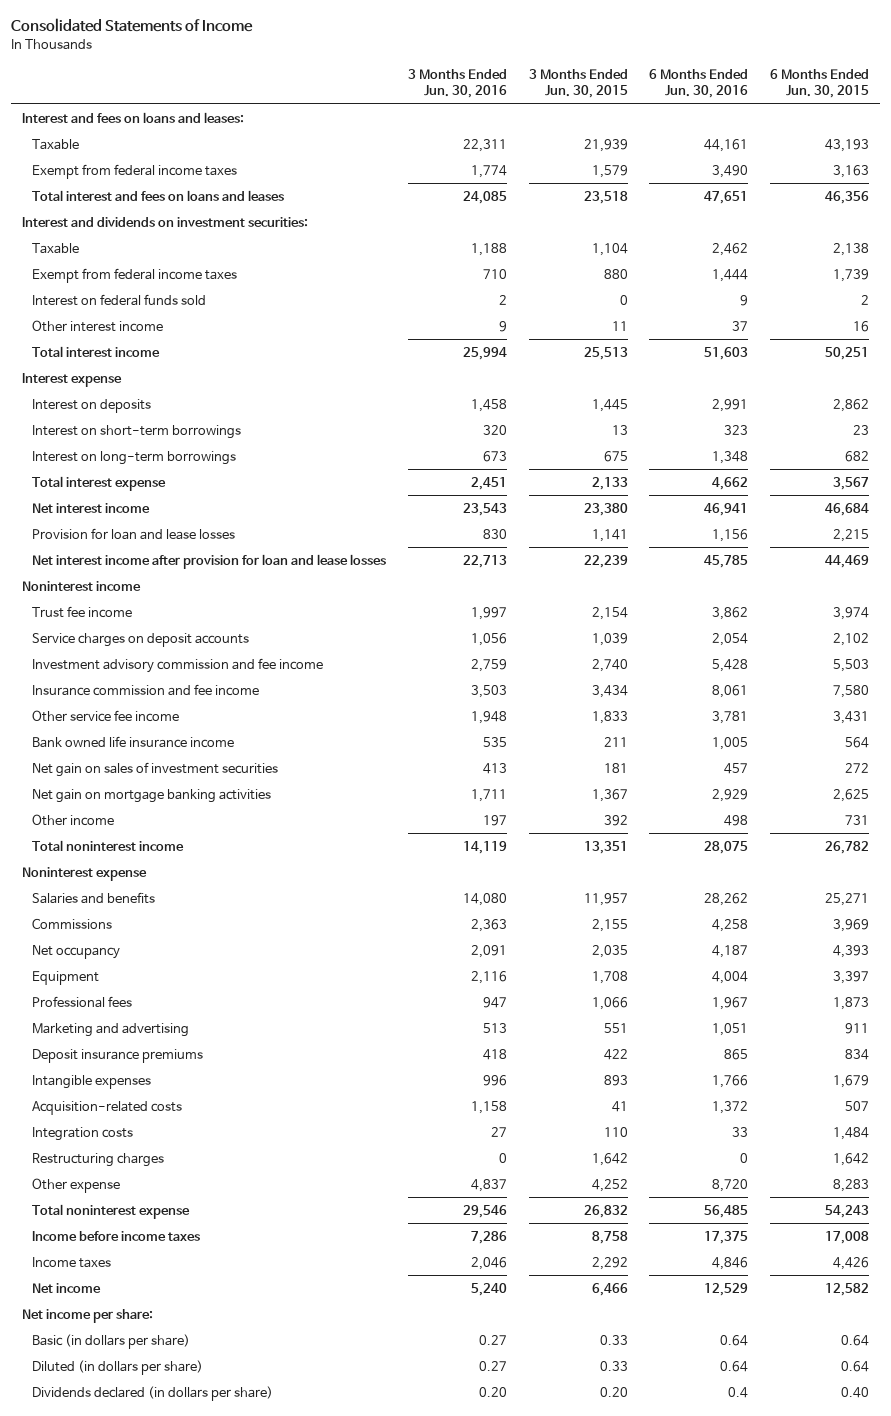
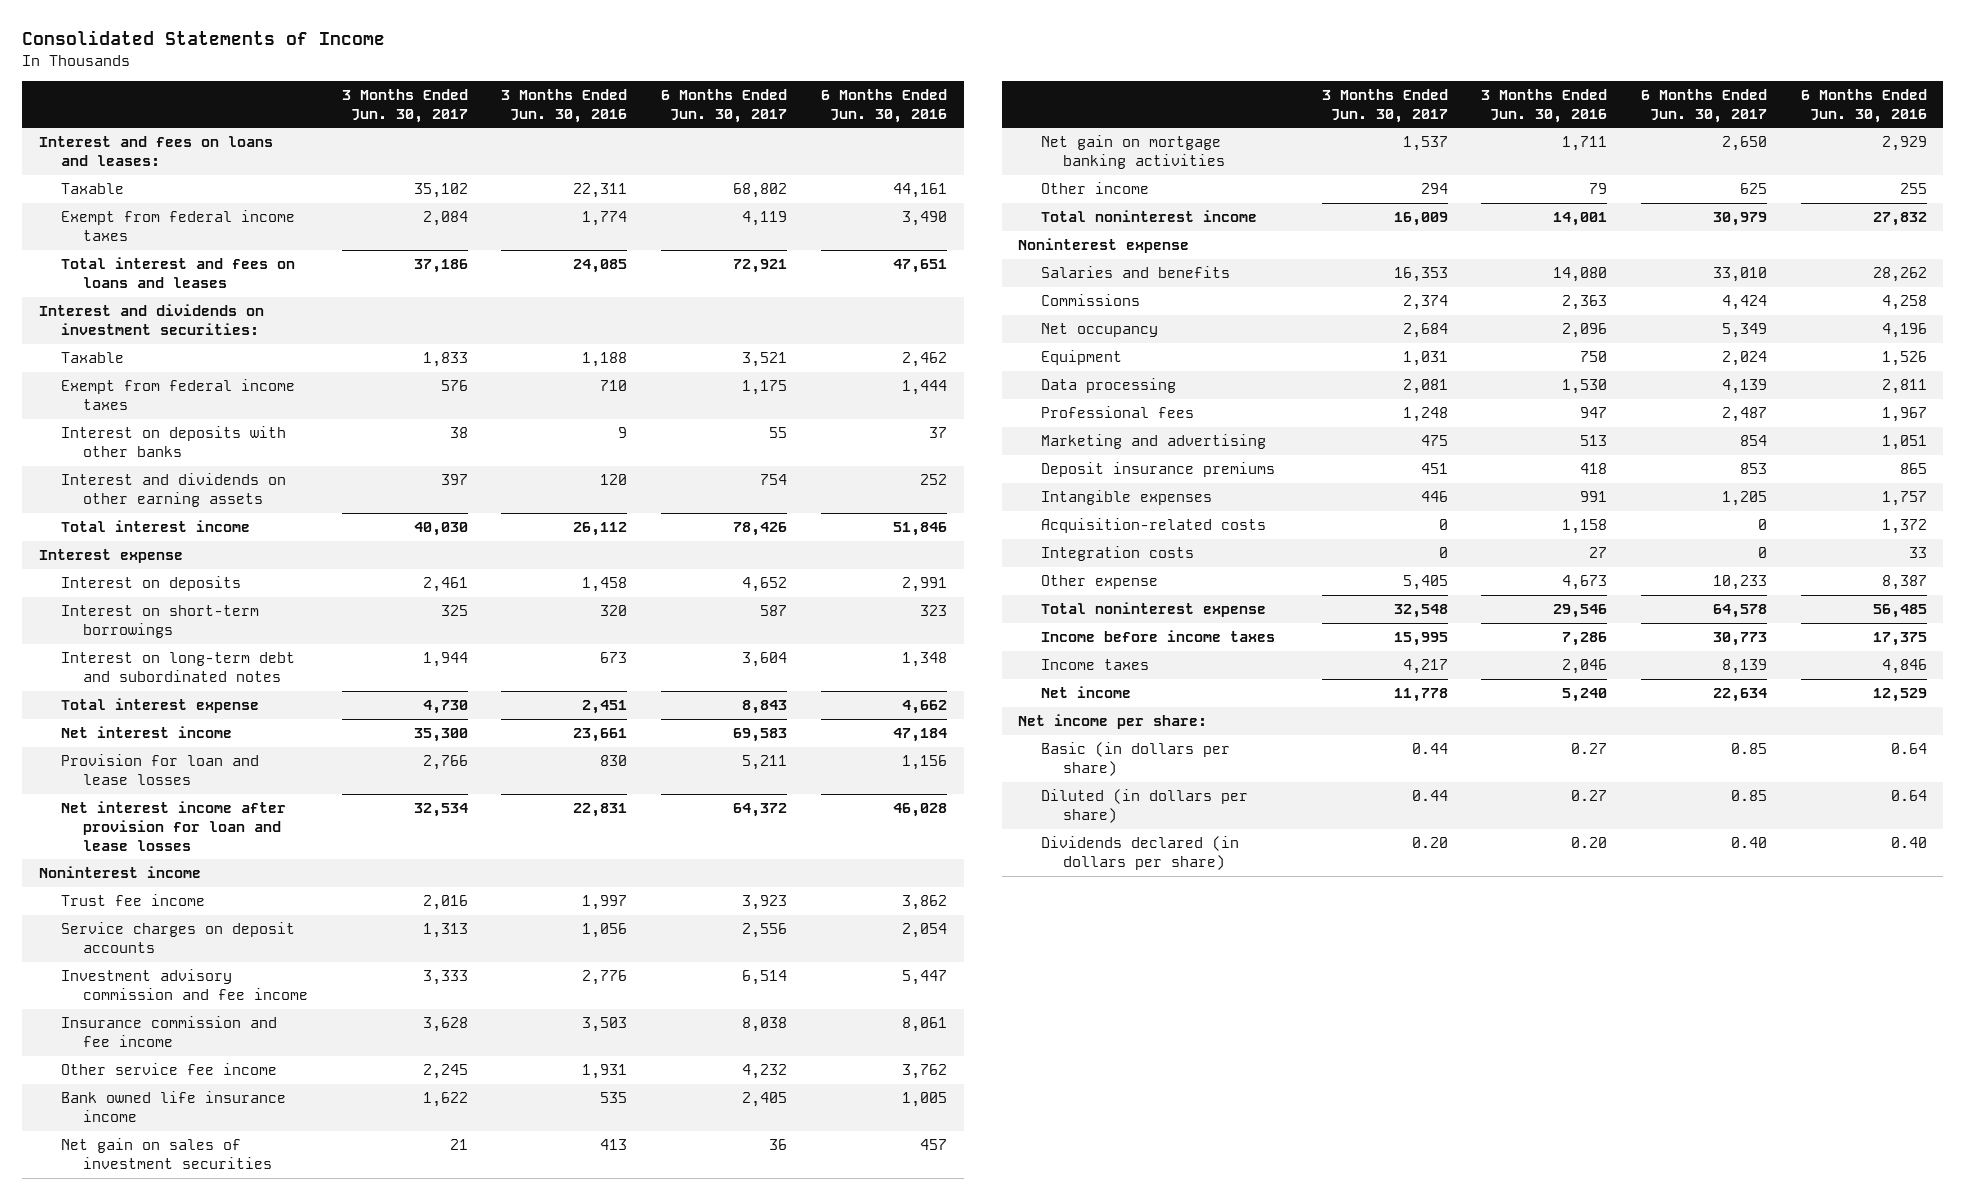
[528,68,628,99] 3 Months Ended Jun. 30, 2015 -> none
[770,68,870,99] 6 Months Ended Jun. 30, 2015 -> none
none -> [341,89,468,123] 3 Months Ended Jun. 30, 2017
none -> [661,89,788,123] 6 Months Ended Jun. 30, 2017
[32,293,207,306] Interest on federal funds sold -> none
none -> [60,426,286,458] Interest on deposits with other banks
[32,319,164,332] Other interest income -> [60,473,286,508] Interest and dividends on other earning assets
[498,320,507,332] 9 -> [600,474,628,486] 120
[732,320,749,331] 37 -> [919,474,947,486] 252
[462,346,507,360] 25,994 -> [573,522,628,537] 26,112
[704,346,749,360] 51,603 -> [892,522,947,537] 51,846
[32,450,237,465] Interest on long-term borrowings -> [60,652,295,683] Interest on long-term debt and subordinated notes
[462,502,507,516] 23,543 -> [573,728,628,743] 23,661
[704,502,749,516] 46,941 -> [892,728,947,743] 47,184
[462,554,507,568] 22,713 -> [573,803,628,818] 22,831
[704,554,749,568] 45,785 -> [892,803,947,818] 46,028
[470,658,507,672] 2,759 -> [582,970,628,986] 2,776
[712,658,749,672] 5,428 -> [901,970,947,986] 5,447
[470,710,507,724] 1,948 -> [582,1064,628,1080] 1,931
[712,710,749,724] 3,781 -> [901,1064,947,1080] 3,762
[482,814,507,826] 197 -> [1589,183,1608,195] 79
[724,814,749,826] 498 -> [1899,183,1927,195] 255
[462,840,507,854] 14,119 -> [1553,212,1608,227] 14,001
[704,840,749,854] 28,075 -> [1872,212,1927,227] 27,832
[470,944,507,958] 2,091 -> [1562,323,1608,339] 2,096
[712,944,749,958] 4,187 -> [1881,323,1927,339] 4,196
[470,970,507,984] 2,116 -> [1580,351,1608,363] 750
[712,970,749,984] 4,004 -> [1881,351,1927,367] 1,526
none -> [1040,378,1176,394] Data processing
[482,1074,507,1086] 996 -> [1580,491,1608,503] 991
[712,1074,749,1088] 1,766 -> [1881,491,1927,507] 1,757
[32,1152,165,1167] Restructuring charges -> none
[470,1178,507,1192] 4,837 -> [1562,575,1608,591] 4,673
[712,1178,749,1192] 8,720 -> [1881,575,1927,591] 8,387
[728,1386,749,1398] 0.4 -> [1890,837,1927,849] 0.40

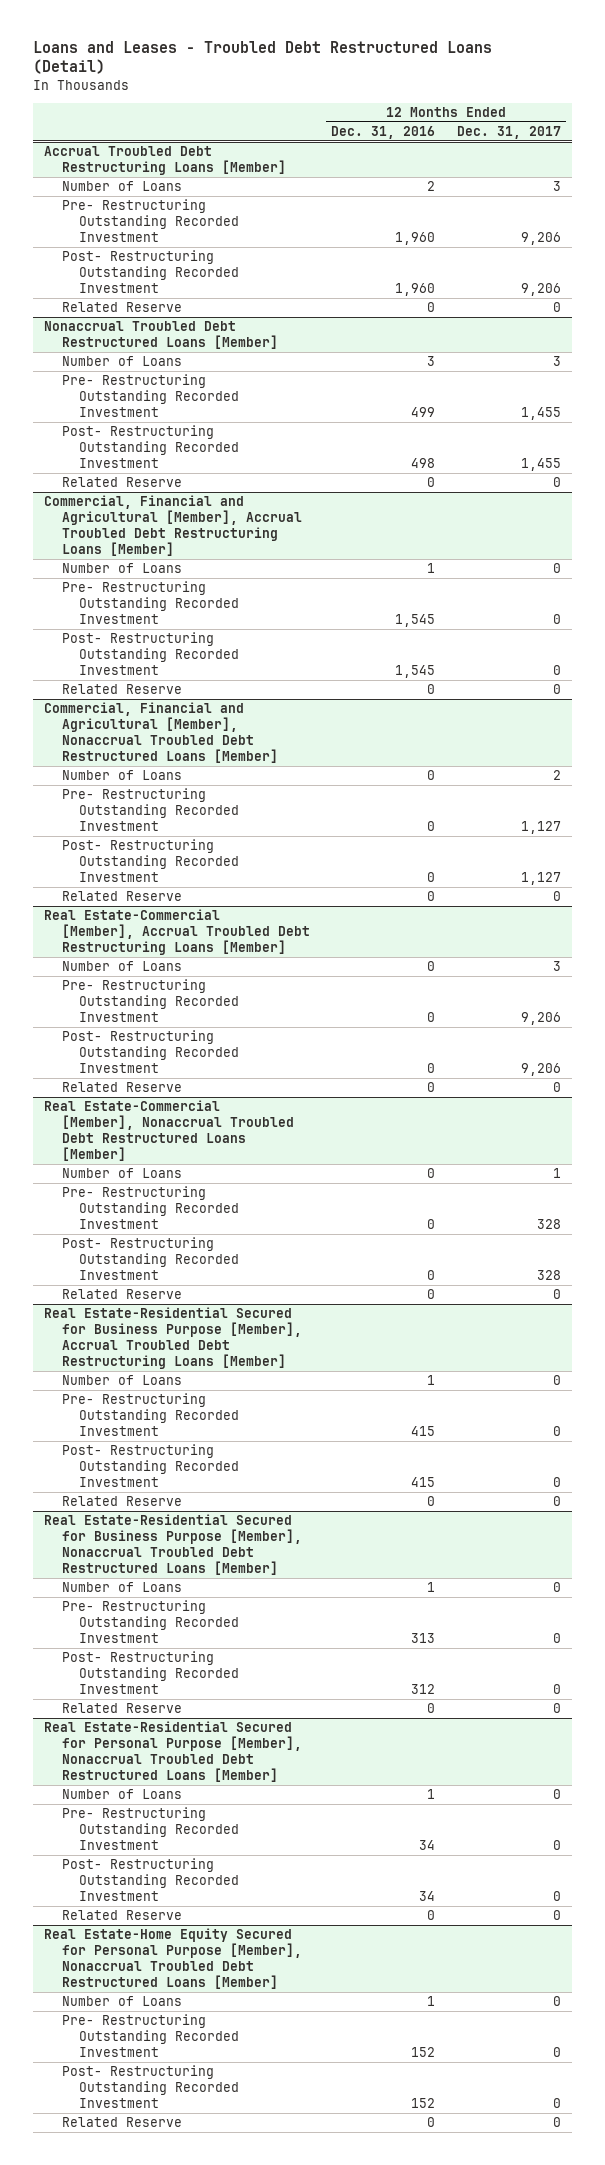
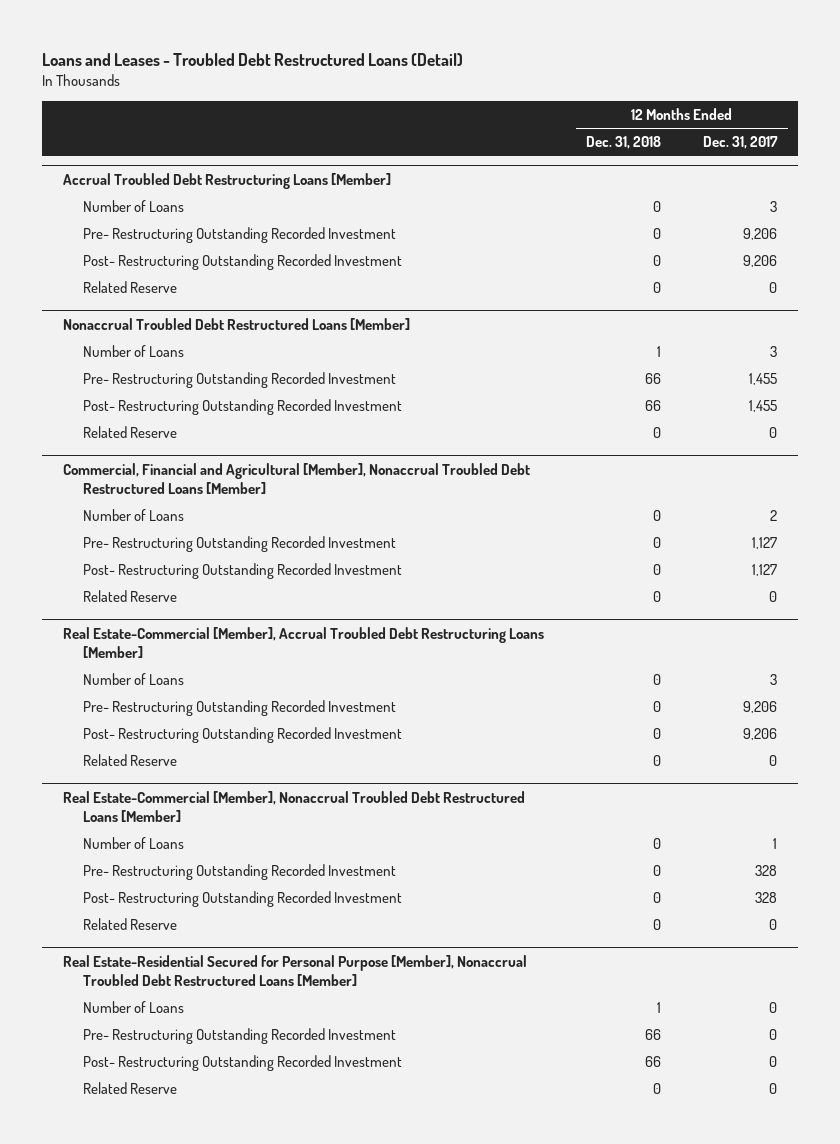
[331,125,436,139] Dec. 31, 2016 -> none
none -> [586,136,662,150] Dec. 31, 2018
[43,495,302,556] Commercial, Financial and Agricultural [Member], Accrual Troubled Debt Restructuring Loans [Member] -> none
[61,563,182,574] Number of Loans -> none
[61,581,240,625] Pre- Restructuring Outstanding Recorded Investment -> none
[61,632,240,676] Post- Restructuring Outstanding Recorded Investment -> none
[61,684,182,695] Related Reserve -> none
[43,1307,302,1369] Real Estate-Residential Secured for Business Purpose [Member], Accrual Troubled Debt Restructuring Loans [Member] -> none
[61,1375,182,1386] Number of Loans -> none
[61,1393,240,1437] Pre- Restructuring Outstanding Recorded Investment -> none
[61,1444,240,1488] Post- Restructuring Outstanding Recorded Investment -> none
[61,1496,182,1507] Related Reserve -> none
[43,1514,302,1575] Real Estate-Residential Secured for Business Purpose [Member], Nonaccrual Troubled Debt Restructured Loans [Member] -> none
[61,1582,182,1593] Number of Loans -> none
[61,1600,240,1644] Pre- Restructuring Outstanding Recorded Investment -> none
[61,1651,240,1695] Post- Restructuring Outstanding Recorded Investment -> none
[61,1703,182,1714] Related Reserve -> none
[43,1928,302,1989] Real Estate-Home Equity Secured for Personal Purpose [Member], Nonaccrual Troubled Debt Restructured Loans [Member] -> none
[61,1996,182,2007] Number of Loans -> none
[61,2014,240,2058] Pre- Restructuring Outstanding Recorded Investment -> none
[61,2065,240,2109] Post- Restructuring Outstanding Recorded Investment -> none
[61,2117,182,2128] Related Reserve -> none

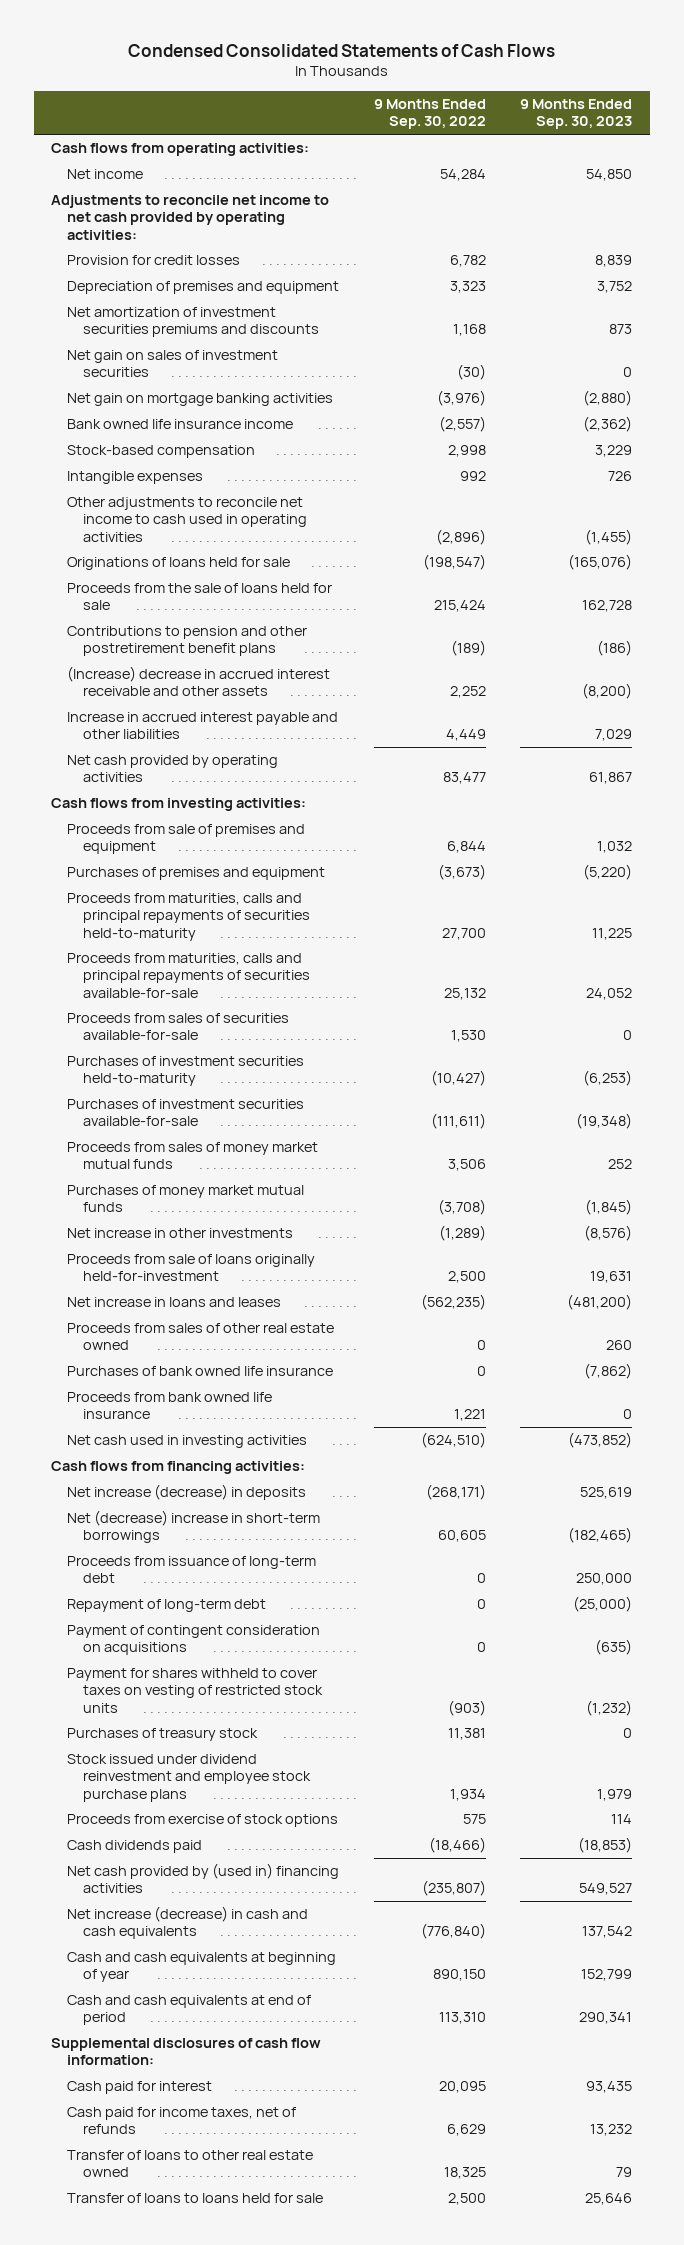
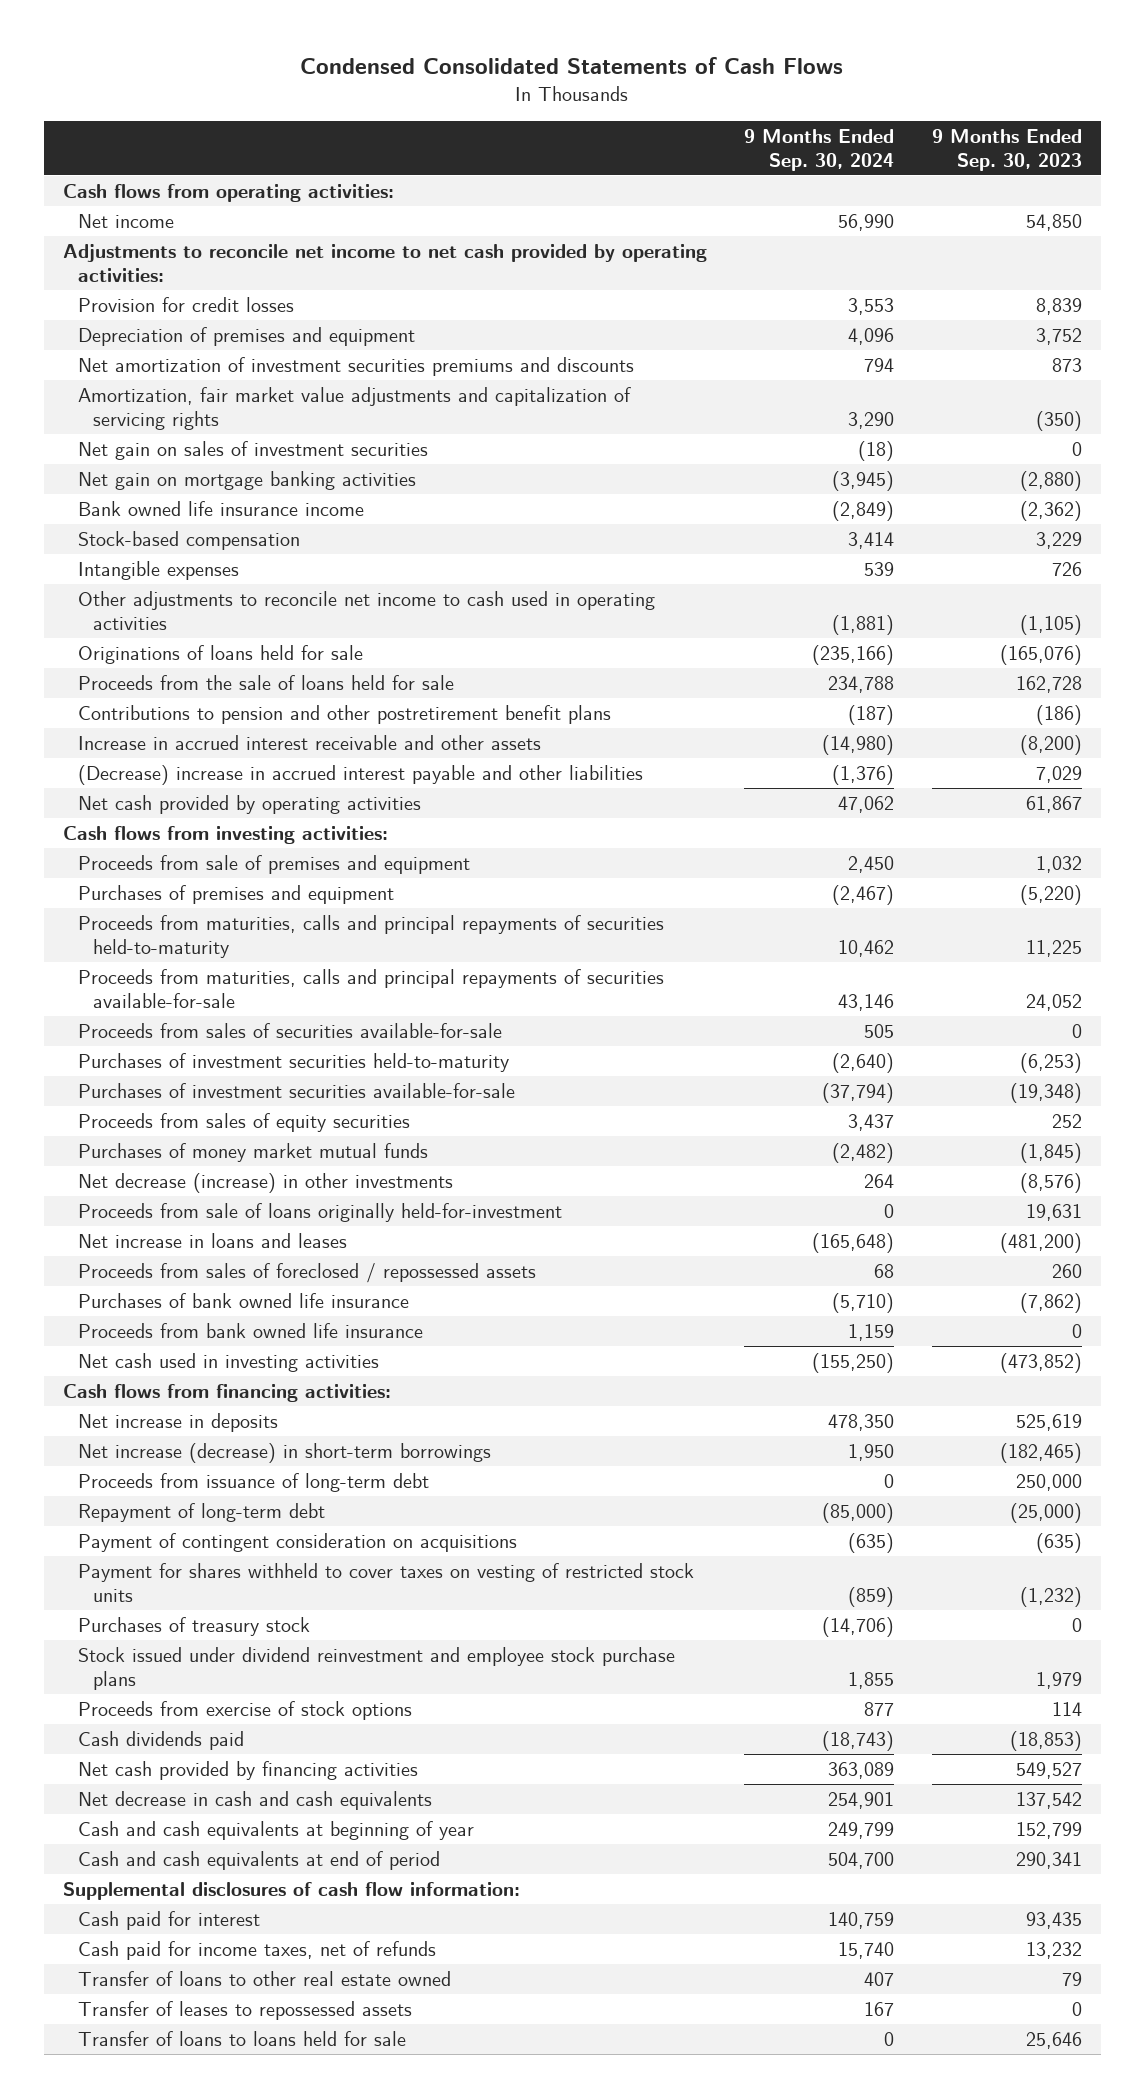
[373,99,486,130] 9 Months Ended Sep. 30, 2022 -> none
none -> [744,128,895,171] 9 Months Ended Sep. 30, 2024
none -> [77,386,631,431] Amortization, fair market value adjustments and capitalization of servicing rights
[585,528,633,545] (1,455) -> [1019,615,1082,636] (1,105)
[67,666,331,697] (Increase) decrease in accrued interest receivable and other assets -> [77,734,541,750] Increase in accrued interest receivable and other assets
[67,712,339,740] Increase in accrued interest payable and other liabilities -> [77,764,643,785] (Decrease) increase in accrued interest payable and other liabilities
[67,1142,319,1170] Proceeds from sales of money market mutual funds -> [77,1112,410,1132] Proceeds from sales of equity securities
[67,1228,294,1239] Net increase in other investments -> [77,1172,453,1193] Net decrease (increase) in other investments
[67,1323,335,1351] Proceeds from sales of other real estate owned -> none
none -> [77,1262,536,1283] Proceeds from sales of foreclosed / repossessed assets
[67,1484,307,1501] Net increase (decrease) in deposits -> [77,1412,278,1432] Net increase in deposits
[67,1510,321,1544] Net (decrease) increase in short-term borrowings -> [77,1442,491,1463] Net increase (decrease) in short-term borrowings
[67,1863,340,1894] Net cash provided by (used in) financing activities -> [77,1760,418,1780] Net cash provided by financing activities
[67,1906,309,1940] Net increase (decrease) in cash and cash equivalents -> [77,1790,432,1810] Net decrease in cash and cash equivalents
none -> [77,2000,412,2020] Transfer of leases to repossessed assets

